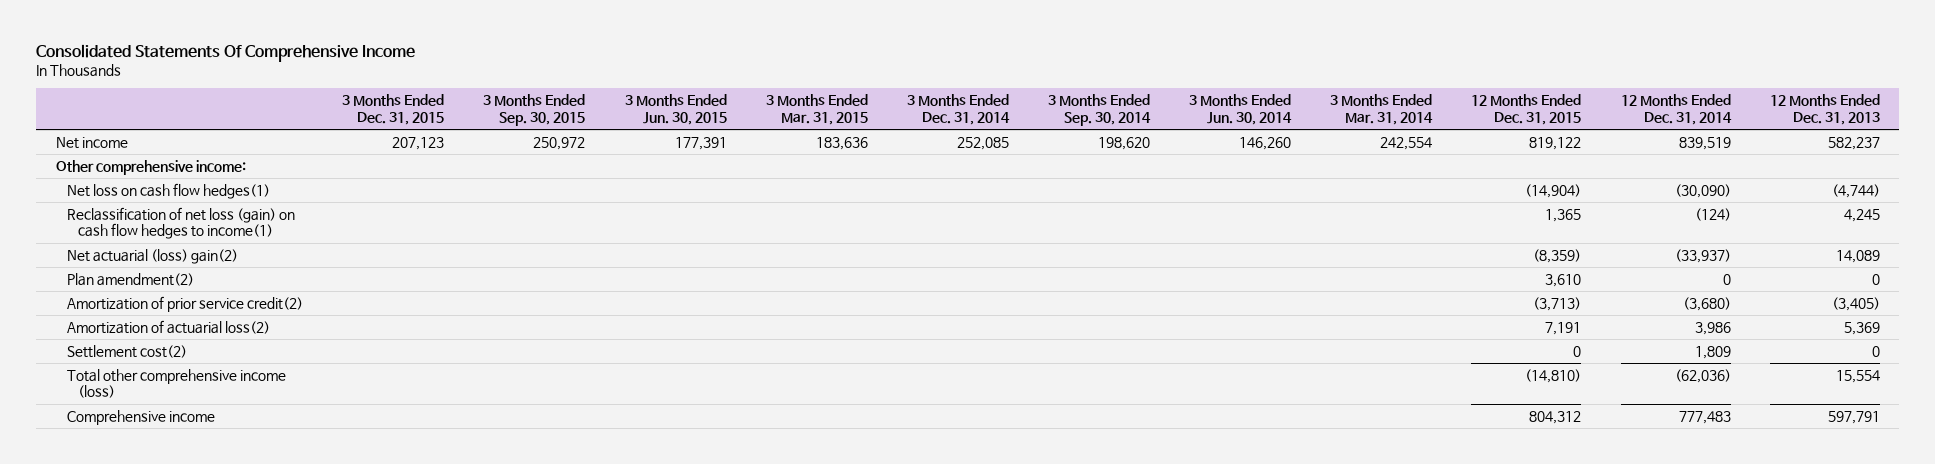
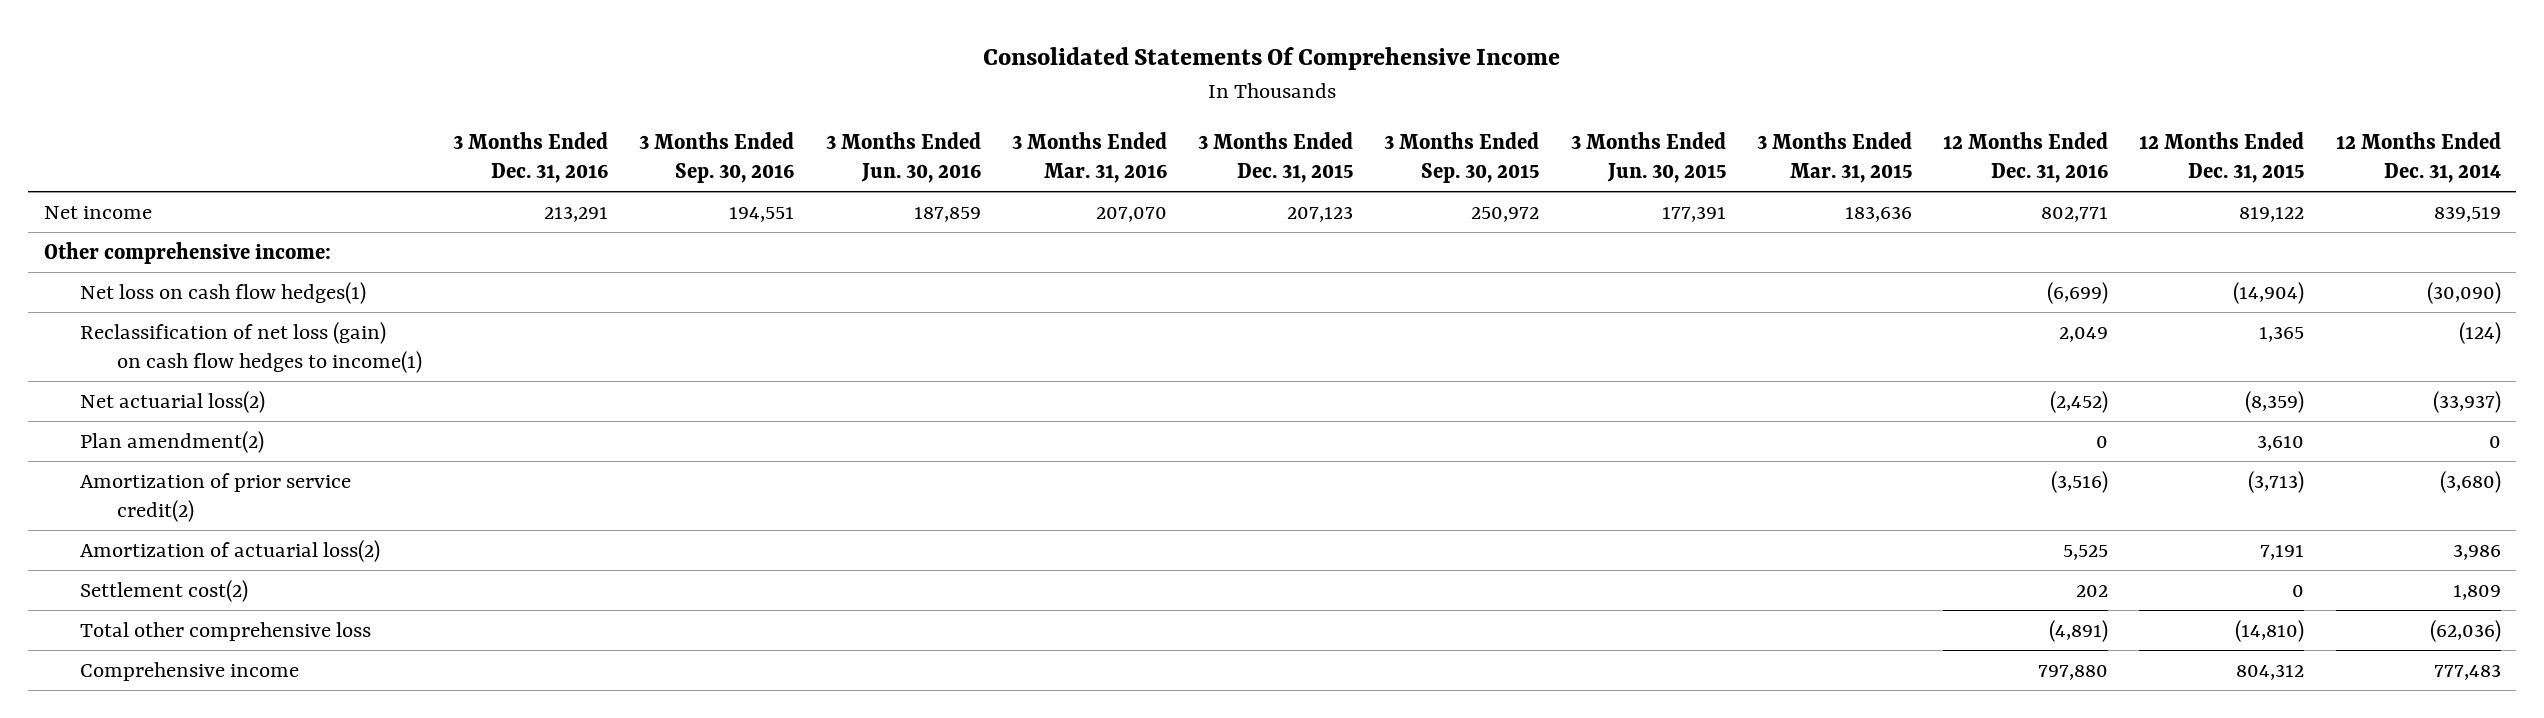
[906,94,1010,125] 3 Months Ended Dec. 31, 2014 -> none
[1047,94,1151,126] 3 Months Ended Sep. 30, 2014 -> none
[1189,94,1293,125] 3 Months Ended Jun. 30, 2014 -> none
[1330,94,1434,125] 3 Months Ended Mar. 31, 2014 -> none
[1769,94,1880,125] 12 Months Ended Dec. 31, 2013 -> none
none -> [453,131,609,184] 3 Months Ended Dec. 31, 2016
none -> [639,131,795,184] 3 Months Ended Sep. 30, 2016
none -> [825,131,981,184] 3 Months Ended Jun. 30, 2016
none -> [1011,131,1167,184] 3 Months Ended Mar. 31, 2016
none -> [1943,131,2109,184] 12 Months Ended Dec. 31, 2016
[67,248,239,264] Net actuarial (loss) gain(2) -> [80,390,266,413] Net actuarial loss(2)
[67,368,287,399] Total other comprehensive income (loss) -> [80,621,372,641] Total other comprehensive loss

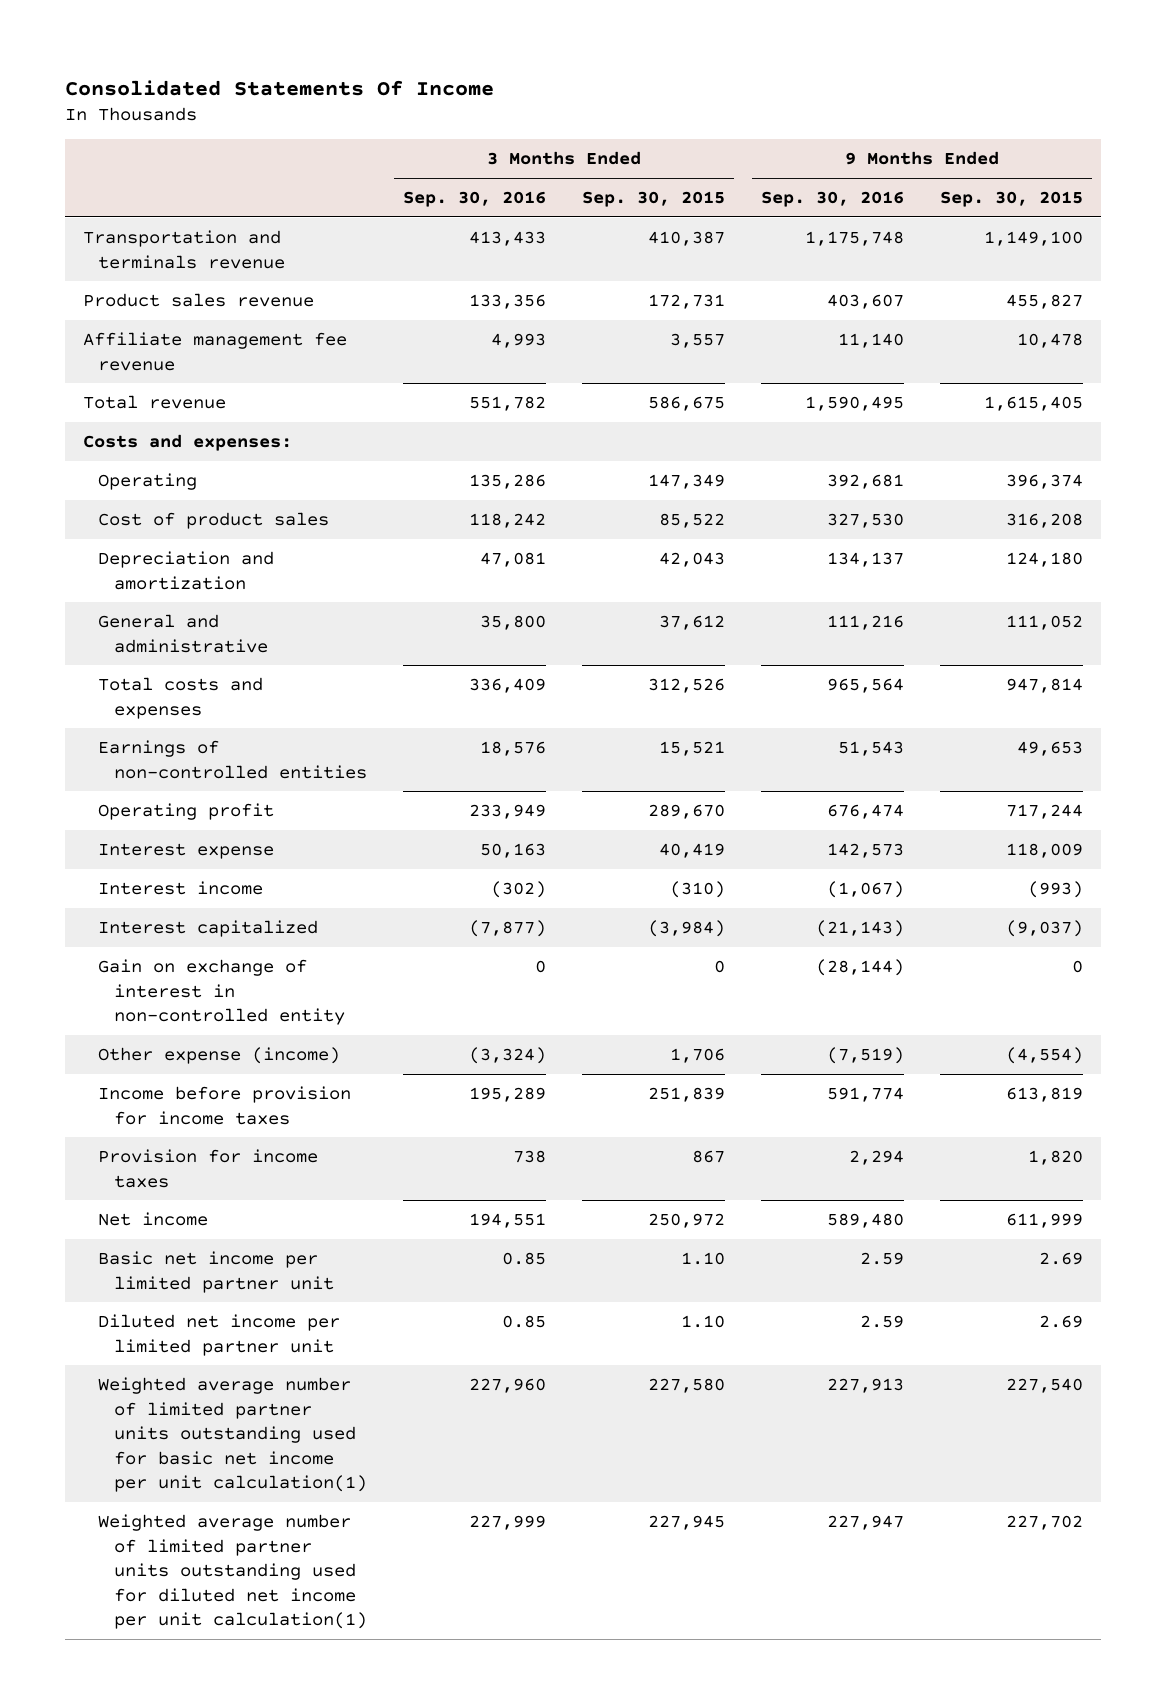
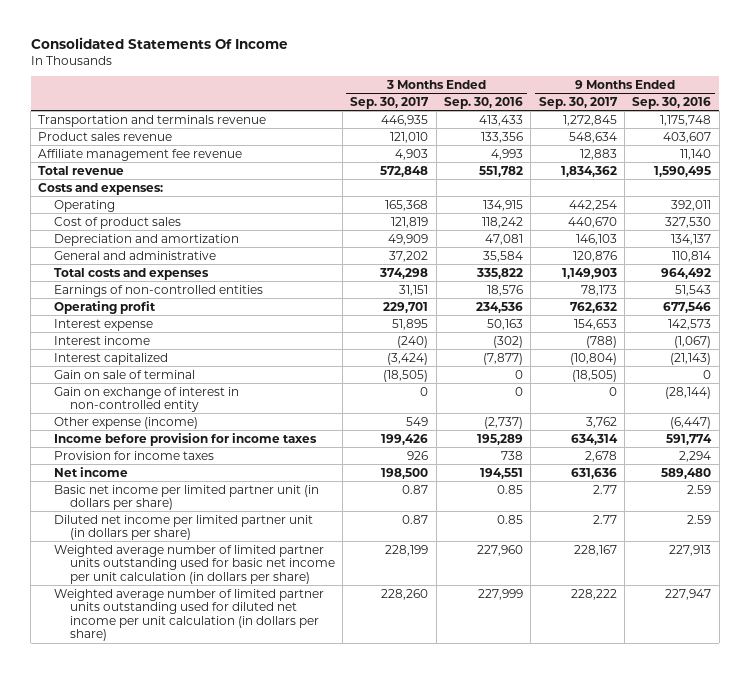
[581,190,725,207] Sep. 30, 2015 -> none
[940,190,1084,207] Sep. 30, 2015 -> none
none -> [350,96,430,109] Sep. 30, 2017
none -> [538,96,618,109] Sep. 30, 2017
[468,473,546,489] 135,286 -> [483,199,524,211] 134,915
[826,473,904,489] 392,681 -> [671,199,712,211] 392,011
[479,614,546,630] 35,800 -> [483,250,524,262] 35,584
[826,614,904,630] 111,216 -> [672,250,712,262] 110,814
[468,677,546,693] 336,409 -> [476,267,524,279] 335,822
[826,677,904,693] 965,564 -> [661,267,712,279] 964,492
[468,803,546,819] 233,949 -> [476,301,524,313] 234,536
[826,803,904,819] 676,474 -> [663,301,712,313] 677,546
none -> [53,369,195,379] Gain on sale of terminal
[468,1046,546,1064] (3,324) -> [484,416,524,429] (2,737)
[826,1046,904,1064] (7,519) -> [670,416,712,429] (6,447)
[98,1250,334,1293] Basic net income per limited partner unit -> [53,484,319,511] Basic net income per limited partner unit (in dollars per share)
[98,1313,341,1356] Diluted net income per limited partner unit -> [53,514,313,541] Diluted net income per limited partner unit (in dollars per share)
[98,1376,367,1493] Weighted average number of limited partner units outstanding used for basic net income per unit calculation(1) -> [53,544,335,584] Weighted average number of limited partner units outstanding used for basic net income per unit calculation (in dollars per share)
[98,1513,367,1630] Weighted average number of limited partner units outstanding used for diluted net income per unit calculation(1) -> [53,588,324,642] Weighted average number of limited partner units outstanding used for diluted net income per unit calculation (in dollars per share)

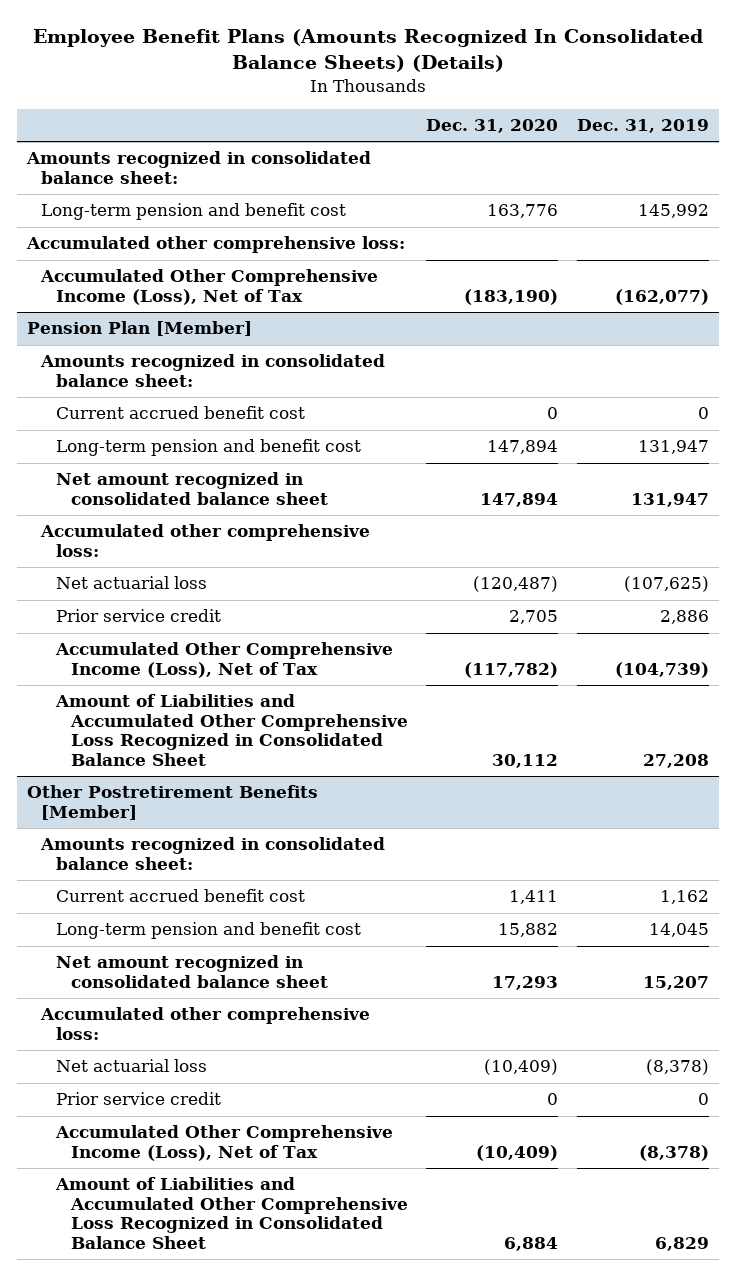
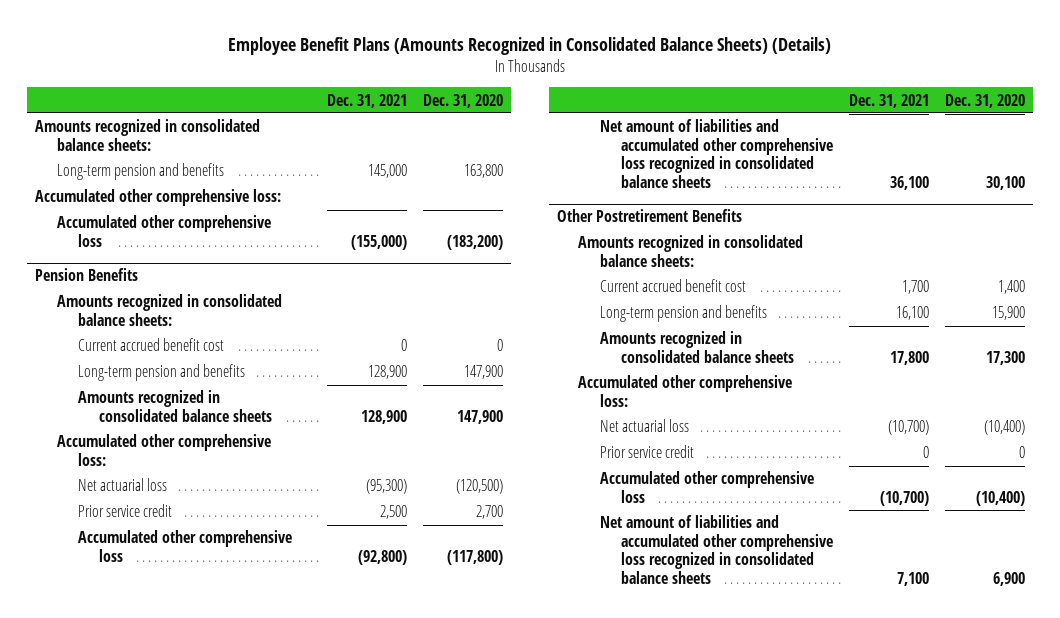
[32,29,703,73] Employee Benefit Plans (Amounts Recognized In Consolidated Balance Sheets) (Details) -> [228,37,832,56] Employee Benefit Plans (Amounts Recognized in Consolidated Balance Sheets) (Details)
[577,118,710,133] Dec. 31, 2019 -> none
none -> [327,93,408,108] Dec. 31, 2021
[25,151,371,184] Amounts recognized in consolidated balance sheet: -> [35,119,261,151] Amounts recognized in consolidated balance sheets:
[41,203,347,221] Long-term pension and benefit cost -> [56,163,224,181] Long-term pension and benefits
[487,204,559,219] 163,776 -> [463,164,503,179] 163,800
[40,269,379,305] Accumulated Other Comprehensive Income (Loss), Net of Tax -> [56,215,271,247] Accumulated other comprehensive loss
[464,288,559,305] (183,190) -> [446,234,503,250] (183,200)
[26,321,252,337] Pension Plan [Member] -> [35,268,139,282] Pension Benefits
[40,354,386,387] Amounts recognized in consolidated balance sheet: -> [56,294,282,326] Amounts recognized in consolidated balance sheets:
[56,439,362,457] Long-term pension and benefit cost -> [77,364,245,382] Long-term pension and benefits
[487,440,559,455] 147,894 -> [463,365,503,380] 147,900
[56,472,328,505] Net amount recognized in consolidated balance sheet -> [77,390,273,422] Amounts recognized in consolidated balance sheets
[480,492,559,507] 147,894 -> [456,409,503,424] 147,900
[473,576,559,593] (120,487) -> [455,479,503,495] (120,500)
[509,610,559,625] 2,705 -> [475,505,503,520] 2,700
[55,642,394,678] Accumulated Other Comprehensive Income (Loss), Net of Tax -> [77,530,292,562] Accumulated other comprehensive loss
[464,661,559,678] (117,782) -> [446,549,503,565] (117,800)
[55,694,408,766] Amount of Liabilities and Accumulated Other Comprehensive Loss Recognized in Consolidated Balance Sheet -> [599,119,833,188] Net amount of liabilities and accumulated other comprehensive loss recognized in consolidated balance sheets
[492,753,559,768] 30,112 -> [985,175,1025,190] 30,100
[26,785,318,820] Other Postretirement Benefits [Member] -> [557,209,743,223] Other Postretirement Benefits
[40,837,386,870] Amounts recognized in consolidated balance sheet: -> [578,235,804,267] Amounts recognized in consolidated balance sheets:
[509,890,559,905] 1,411 -> [997,280,1025,295] 1,400
[56,922,362,940] Long-term pension and benefit cost -> [599,305,767,323] Long-term pension and benefits
[498,923,559,938] 15,882 -> [991,306,1025,321] 15,900
[56,955,328,988] Net amount recognized in consolidated balance sheet -> [599,331,794,363] Amounts recognized in consolidated balance sheets
[492,975,559,990] 17,293 -> [985,350,1025,365] 17,300
[484,1059,559,1076] (10,409) -> [983,420,1025,436] (10,400)
[55,1125,394,1161] Accumulated Other Comprehensive Income (Loss), Net of Tax -> [599,471,814,503] Accumulated other comprehensive loss
[476,1144,559,1161] (10,409) -> [975,490,1025,506] (10,400)
[55,1177,408,1249] Amount of Liabilities and Accumulated Other Comprehensive Loss Recognized in Consolidated Balance Sheet -> [599,515,833,584] Net amount of liabilities and accumulated other comprehensive loss recognized in consolidated balance sheets
[504,1236,559,1251] 6,884 -> [992,571,1025,586] 6,900

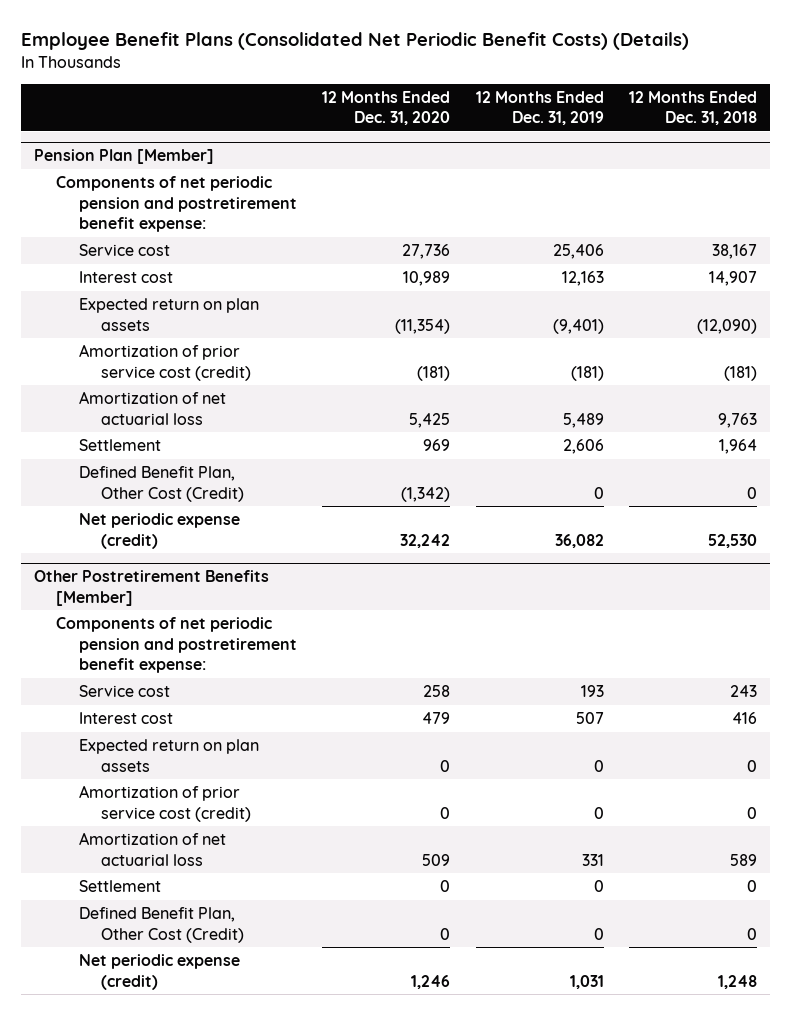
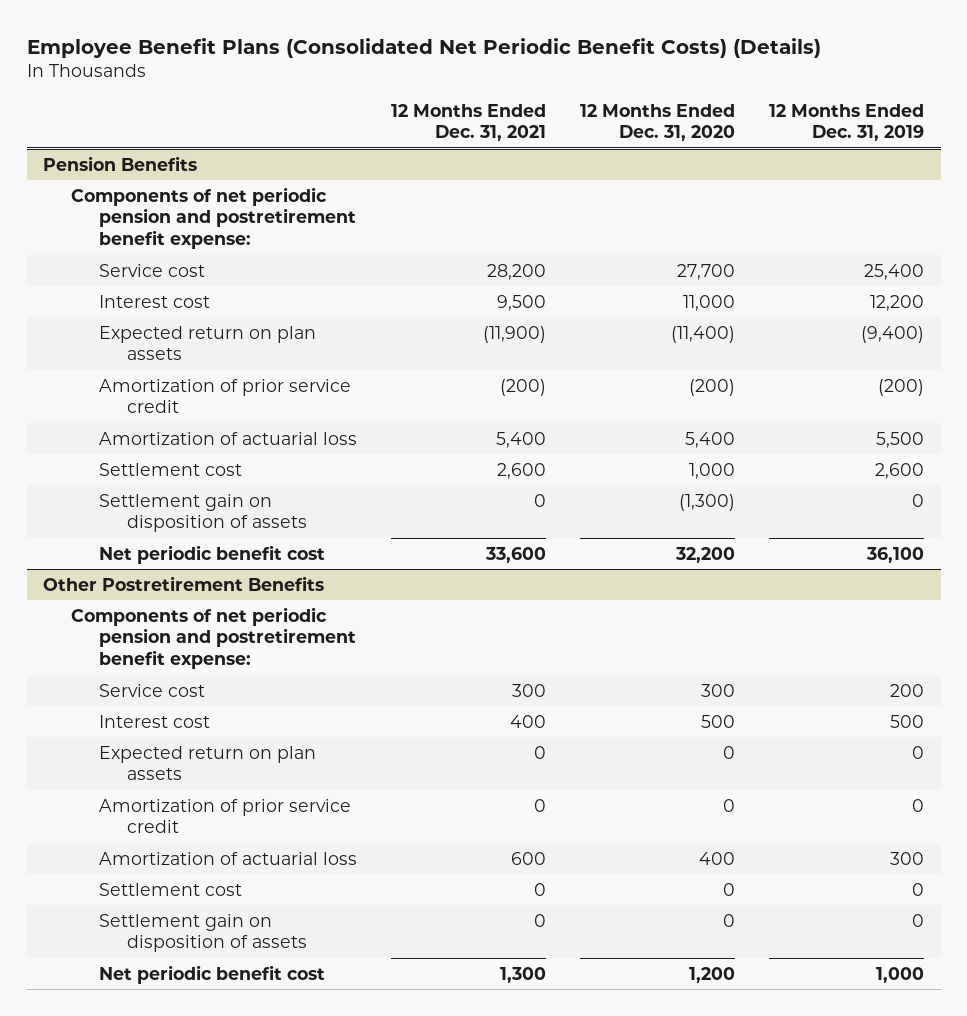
[629,90,758,126] 12 Months Ended Dec. 31, 2018 -> none
none -> [391,103,547,142] 12 Months Ended Dec. 31, 2021
[33,149,214,165] Pension Plan [Member] -> [43,155,198,171] Pension Benefits
[78,466,244,502] Defined Benefit Plan, Other Cost (Credit) -> none
[402,244,451,260] 27,736 -> [677,263,736,280] 27,700
[552,244,604,260] 25,406 -> [863,263,924,280] 25,400
[403,271,451,287] 10,989 -> [683,294,736,311] 11,000
[561,271,604,287] 12,163 -> [869,294,924,311] 12,200
[395,318,451,334] (11,354) -> [671,325,736,343] (11,400)
[552,318,604,334] (9,401) -> [860,325,924,343] (9,400)
[78,344,251,381] Amortization of prior service cost (credit) -> [99,378,352,414] Amortization of prior service credit
[417,365,451,381] (181) -> [689,378,736,396] (200)
[570,365,604,381] (181) -> [877,378,924,396] (200)
[78,391,226,425] Amortization of net actuarial loss -> [99,431,358,445] Amortization of actuarial loss
[409,412,451,428] 5,425 -> [685,431,736,448] 5,400
[562,412,604,428] 5,489 -> [875,431,924,448] 5,500
[78,439,161,452] Settlement -> [99,462,243,476] Settlement cost
[423,439,451,452] 969 -> [689,462,736,479] 1,000
[562,439,604,455] 2,606 -> [874,462,924,479] 2,600
none -> [99,493,308,533] Settlement gain on disposition of assets
[78,513,240,549] Net periodic expense (credit) -> [99,544,326,564] Net periodic benefit cost
[400,533,451,548] 32,242 -> [675,546,736,563] 32,200
[554,533,604,548] 36,082 -> [865,546,924,563] 36,100
[33,570,269,606] Other Postretirement Benefits [Member] -> [43,575,325,591] Other Postretirement Benefits
[423,685,451,698] 258 -> [701,683,736,697] 300
[580,685,604,698] 193 -> [889,683,924,697] 200
[422,712,451,725] 479 -> [701,714,736,728] 500
[575,712,604,725] 507 -> [889,714,924,728] 500
[78,785,251,822] Amortization of prior service cost (credit) -> [99,798,352,834] Amortization of prior service credit
[78,832,226,866] Amortization of net actuarial loss -> [99,851,358,865] Amortization of actuarial loss
[422,853,451,866] 509 -> [699,851,736,865] 400
[581,853,604,866] 331 -> [889,851,924,865] 300
[78,880,161,893] Settlement -> [99,882,243,896] Settlement cost
[78,907,244,943] Defined Benefit Plan, Other Cost (Credit) -> [99,913,308,953] Settlement gain on disposition of assets
[78,954,240,990] Net periodic expense (credit) -> [99,964,326,984] Net periodic benefit cost
[411,974,451,989] 1,246 -> [689,966,736,983] 1,200
[569,974,604,989] 1,031 -> [875,966,924,983] 1,000

